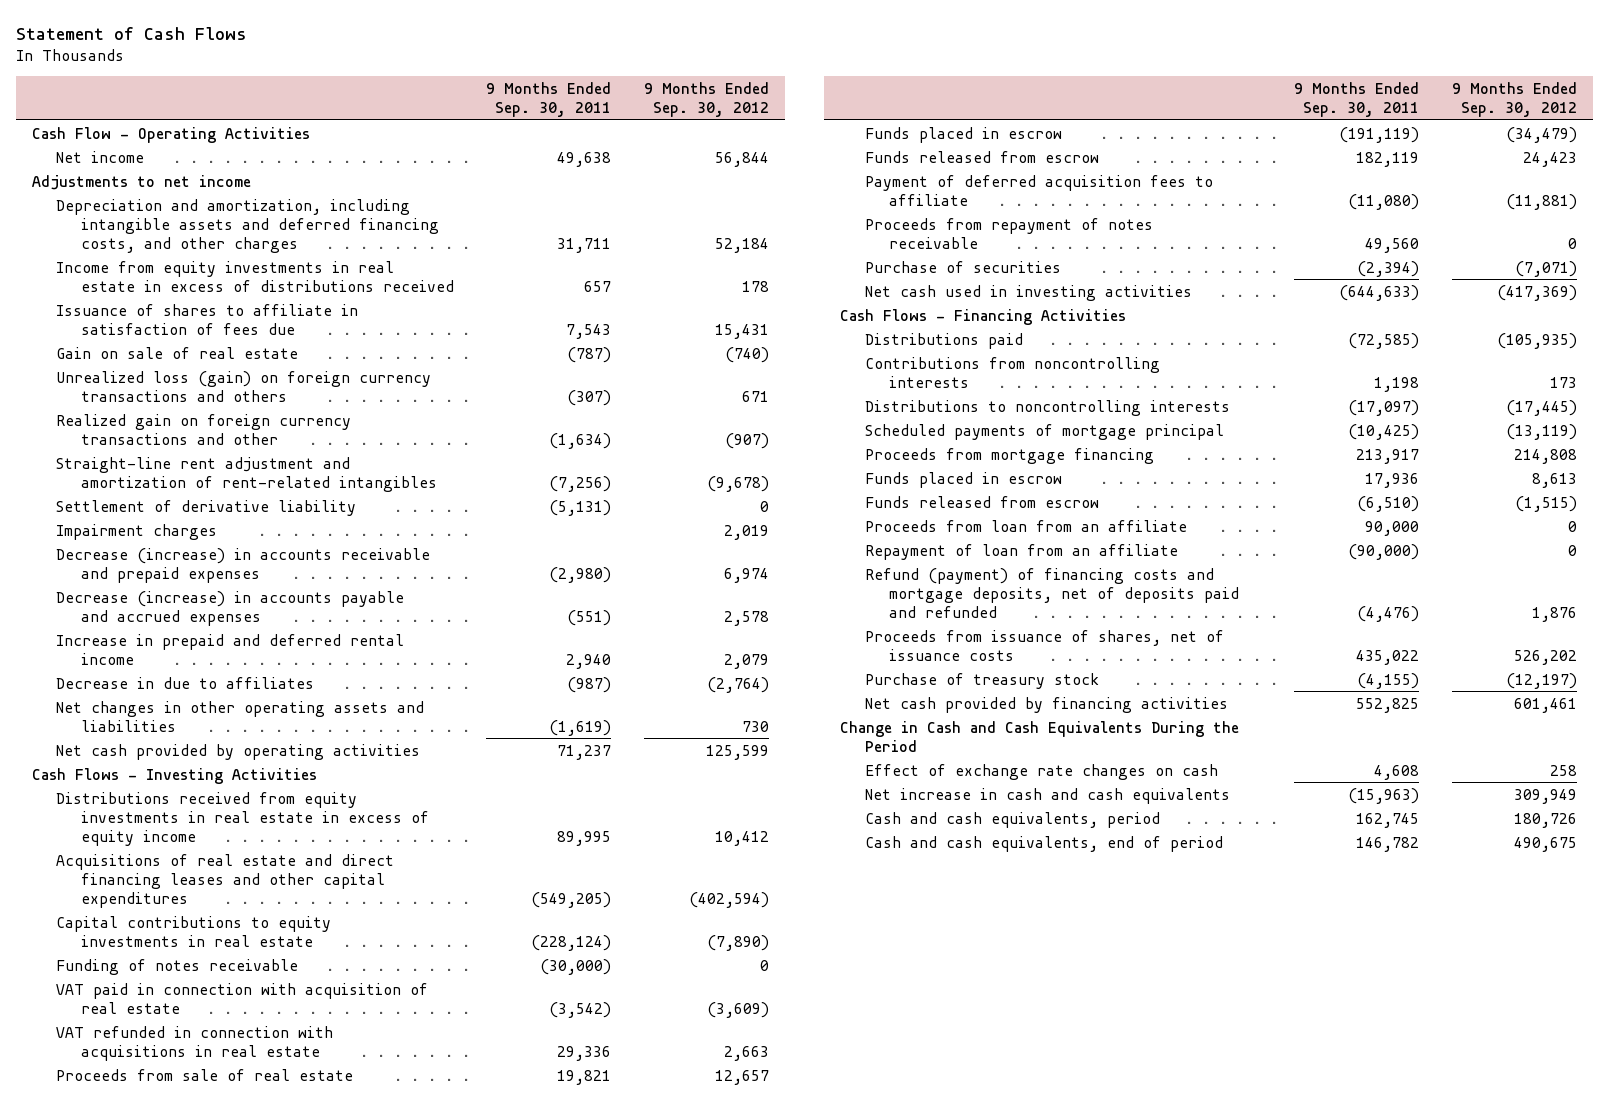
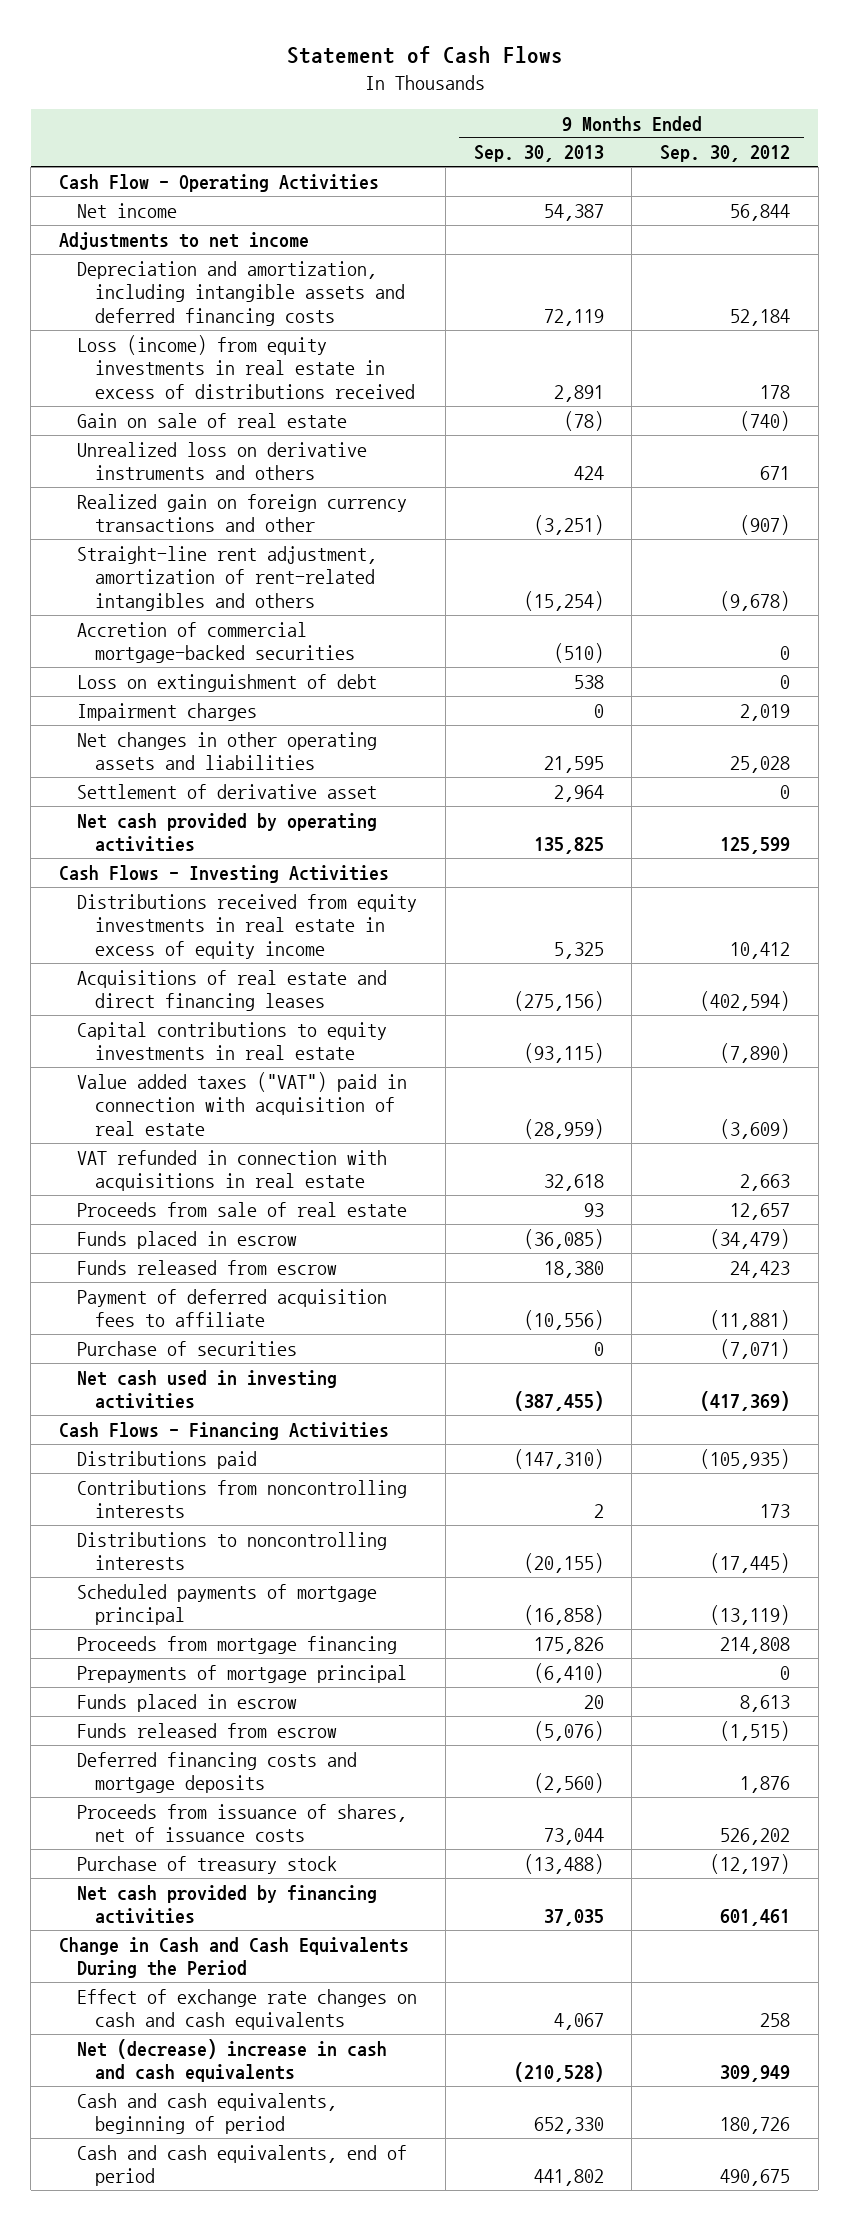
[486,81,612,117] 9 Months Ended Sep. 30, 2011 -> none
none -> [473,145,604,163] Sep. 30, 2013
[56,303,359,335] Issuance of shares to affiliate in satisfaction of fees due -> none
[56,198,439,253] Depreciation and amortization, including intangible assets and deferred financing costs, and other charges -> [76,260,405,326] Depreciation and amortization, including intangible assets and deferred financing costs
[56,260,454,292] Income from equity investments in real estate in excess of distributions received -> [76,334,415,399] Loss (income) from equity investments in real estate in excess of distributions received
[56,370,432,402] Unrealized loss (gain) on foreign currency transactions and others -> [76,441,367,481] Unrealized loss on derivative instruments and others
[56,499,357,516] Settlement of derivative liability -> none
[56,456,437,492] Straight-line rent adjustment and amortization of rent-related intangibles -> [76,545,377,611] Straight-line rent adjustment, amortization of rent-related intangibles and others
none -> [76,621,355,664] Accretion of commercial mortgage-backed securities
none -> [76,673,377,692] Loss on extinguishment of debt
[56,547,431,583] Decrease (increase) in accounts receivable and prepaid expenses -> none
[56,590,405,626] Decrease (increase) in accounts payable and accrued expenses -> none
[56,633,405,665] Increase in prepaid and deferred rental income -> none
[56,676,315,689] Decrease in due to affiliates -> none
[741,720,769,732] 730 -> [730,756,791,774] 25,028
none -> [76,783,377,799] Settlement of derivative asset
[56,853,395,908] Acquisitions of real estate and direct financing leases and other capital expenditures -> [76,969,387,1012] Acquisitions of real estate and direct financing leases
[56,958,299,975] Funding of notes receivable -> none
[56,982,429,1014] VAT paid in connection with acquisition of real estate -> [76,1071,407,1136] Value added taxes ("VAT") paid in connection with acquisition of real estate
[864,217,1153,249] Proceeds from repayment of notes receivable -> none
none -> [76,1664,407,1683] Prepayments of mortgage principal
[864,519,1187,532] Proceeds from loan from an affiliate -> none
[864,543,1178,560] Repayment of loan from an affiliate -> none
[864,567,1239,618] Refund (payment) of financing costs and mortgage deposits, net of deposits paid and refunded -> [76,1751,357,1794] Deferred financing costs and mortgage deposits
[864,763,1218,780] Effect of exchange rate changes on cash -> [76,1988,417,2031] Effect of exchange rate changes on cash and cash equivalents
[864,787,1230,804] Net increase in cash and cash equivalents -> [76,2038,387,2083] Net (decrease) increase in cash and cash equivalents
[864,811,1160,828] Cash and cash equivalents, period -> [76,2092,337,2135] Cash and cash equivalents, beginning of period

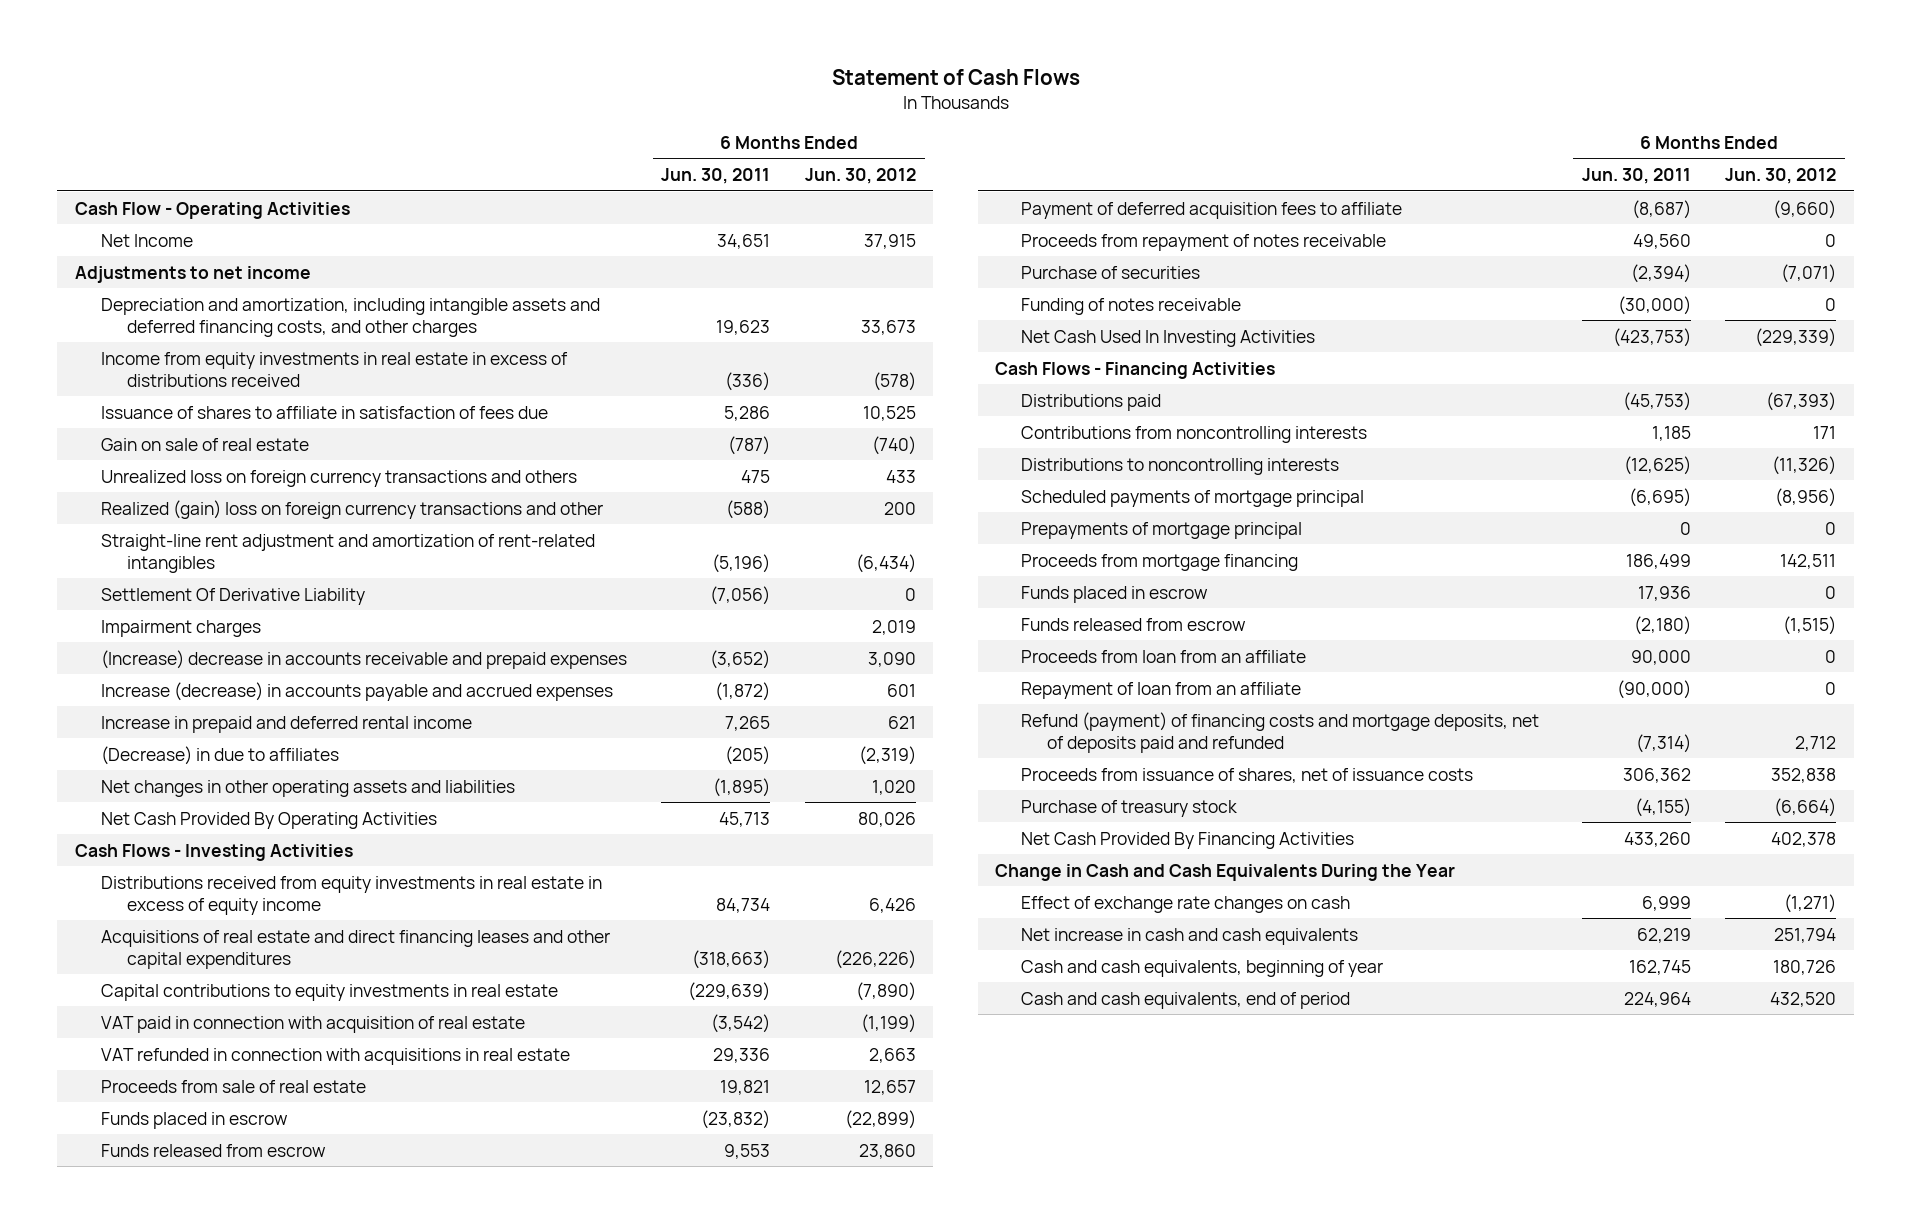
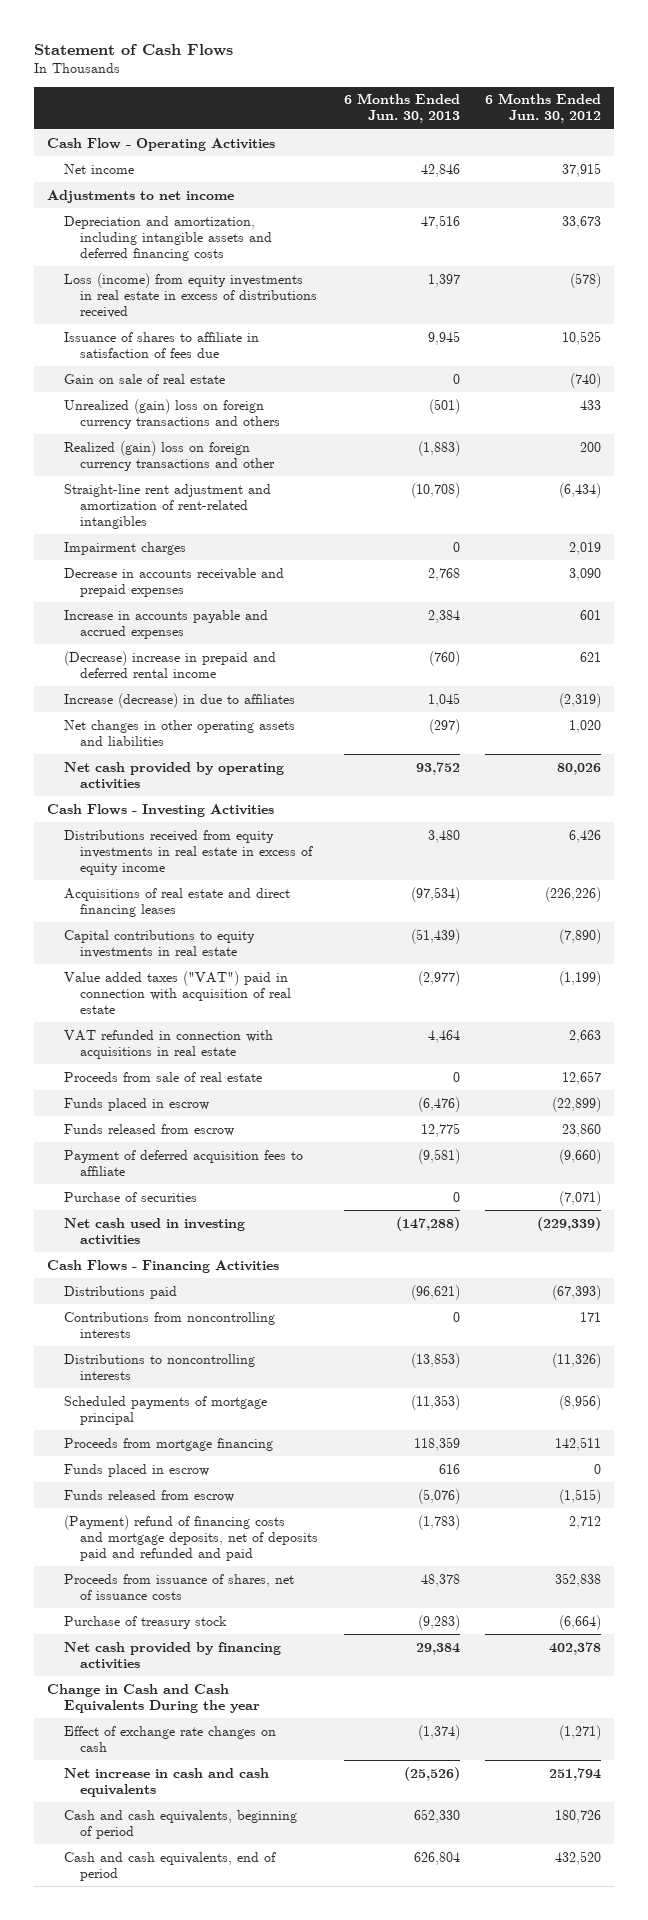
[661,168,771,185] Jun. 30, 2011 -> none
none -> [343,93,460,124] 6 Months Ended Jun. 30, 2013
[100,233,193,247] Net Income -> [63,163,134,174] Net income
[100,297,600,337] Depreciation and amortization, including intangible assets and deferred financing costs, and other charges -> [63,215,273,261] Depreciation and amortization, including intangible assets and deferred financing costs
[100,351,568,387] Income from equity investments in real estate in excess of distributions received -> [63,272,318,318] Loss (income) from equity investments in real estate in excess of distributions received
[100,469,577,487] Unrealized loss on foreign currency transactions and others -> [63,398,281,429] Unrealized (gain) loss on foreign currency transactions and others
[100,587,365,605] Settlement Of Derivative Liability -> none
[100,649,627,669] (Increase) decrease in accounts receivable and prepaid expenses -> [63,567,284,597] Decrease in accounts receivable and prepaid expenses
[100,681,613,701] Increase (decrease) in accounts payable and accrued expenses -> [63,609,268,639] Increase in accounts payable and accrued expenses
[100,715,472,733] Increase in prepaid and deferred rental income -> [63,650,276,678] (Decrease) increase in prepaid and deferred rental income
[100,745,339,765] (Decrease) in due to affiliates -> [63,692,295,708] Increase (decrease) in due to affiliates
[100,811,437,829] Net Cash Provided By Operating Activities -> [63,761,284,789] Net cash provided by operating activities
[100,929,610,969] Acquisitions of real estate and direct financing leases and other capital expenditures -> [63,887,290,917] Acquisitions of real estate and direct financing leases
[100,1015,525,1033] VAT paid in connection with acquisition of real estate -> [63,970,292,1014] Value added taxes ("VAT") paid in connection with acquisition of real estate
[1021,233,1387,251] Proceeds from repayment of notes receivable -> none
[1021,297,1242,315] Funding of notes receivable -> none
[1021,329,1316,347] Net Cash Used In Investing Activities -> [63,1217,245,1245] Net cash used in investing activities
[1021,521,1303,539] Prepayments of mortgage principal -> none
[1021,649,1307,663] Proceeds from loan from an affiliate -> none
[1021,681,1302,699] Repayment of loan from an affiliate -> none
[1021,711,1540,753] Refund (payment) of financing costs and mortgage deposits, net of deposits paid and refunded -> [63,1514,319,1561] (Payment) refund of financing costs and mortgage deposits, net of deposits paid and refunded and paid
[1021,831,1355,849] Net Cash Provided By Financing Activities -> [63,1641,281,1669] Net cash provided by financing activities
[995,863,1456,881] Change in Cash and Cash Equivalents During the Year -> [46,1683,260,1713] Change in Cash and Cash Equivalents During the year
[1021,959,1384,977] Cash and cash equivalents, beginning of year -> [63,1809,297,1839] Cash and cash equivalents, beginning of period

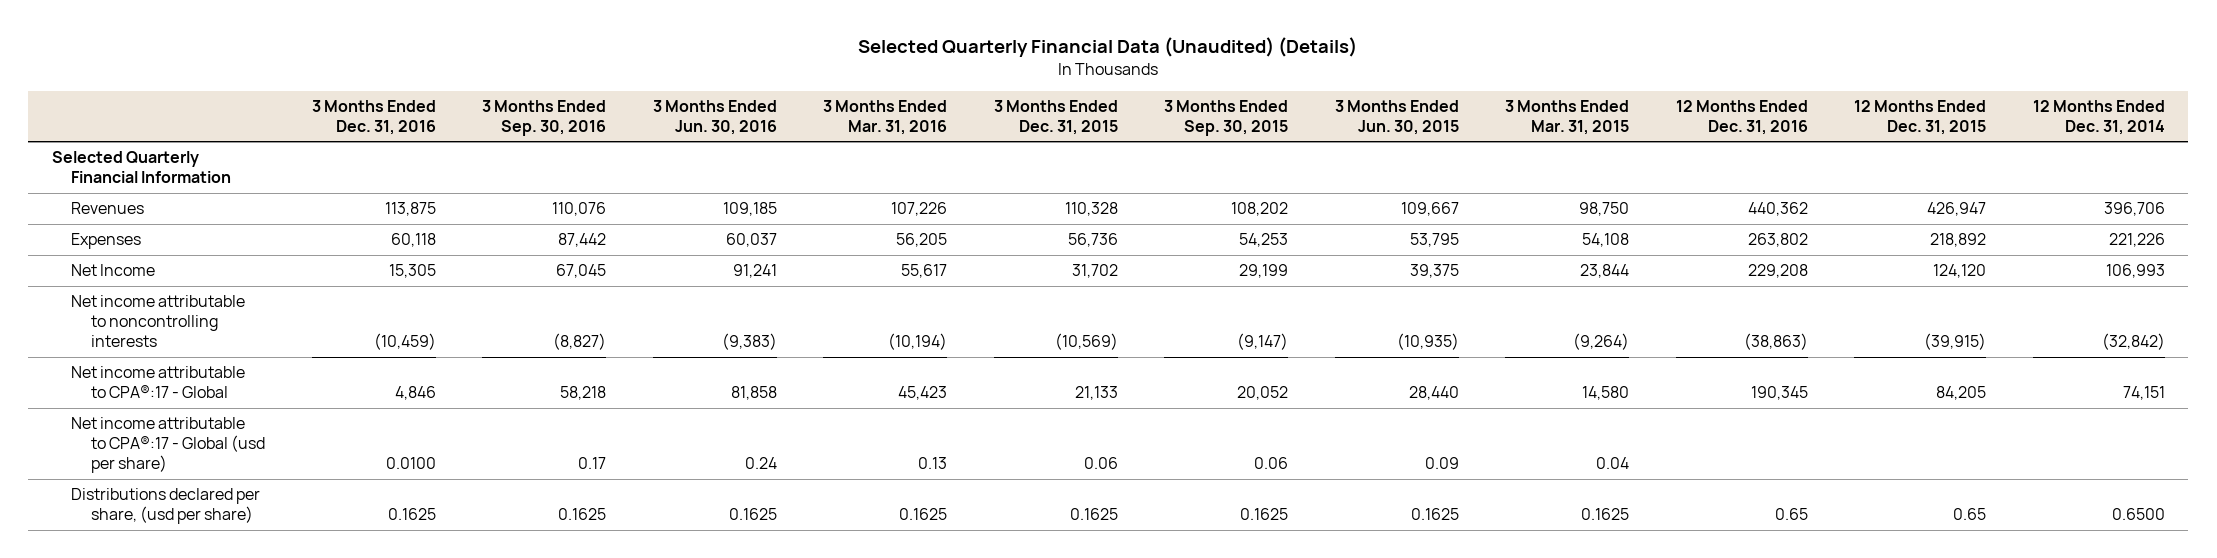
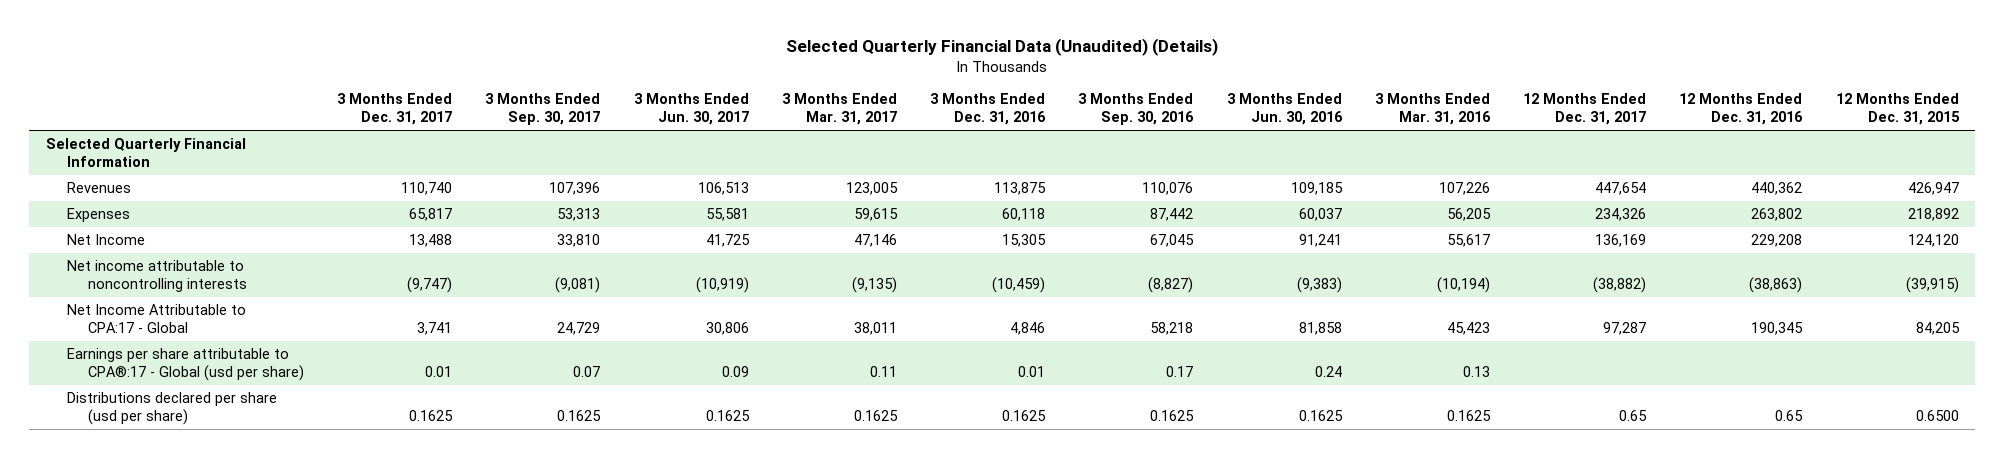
[993,99,1118,135] 3 Months Ended Dec. 31, 2015 -> none
[1164,99,1289,136] 3 Months Ended Sep. 30, 2015 -> none
[1334,99,1459,135] 3 Months Ended Jun. 30, 2015 -> none
[1505,99,1630,135] 3 Months Ended Mar. 31, 2015 -> none
[2032,99,2165,135] 12 Months Ended Dec. 31, 2014 -> none
none -> [337,93,453,126] 3 Months Ended Dec. 31, 2017
none -> [485,93,601,126] 3 Months Ended Sep. 30, 2017
none -> [633,93,749,126] 3 Months Ended Jun. 30, 2017
none -> [781,93,897,126] 3 Months Ended Mar. 31, 2017
none -> [1523,93,1647,126] 12 Months Ended Dec. 31, 2017
[71,366,246,399] Net income attributable to CPA®:17 - Global -> [66,304,246,334] Net Income Attributable to CPA:17 - Global
[71,417,266,473] Net income attributable to CPA®:17 - Global (usd per share) -> [66,348,305,382] Earnings per share attributable to CPA®:17 - Global (usd per share)
[385,456,436,469] 0.0100 -> [1018,366,1046,378] 0.01
[71,488,261,525] Distributions declared per share, (usd per share) -> [66,392,277,426] Distributions declared per share (usd per share)
[1953,508,1987,521] 0.65 -> [1915,410,1959,422] 0.6500

